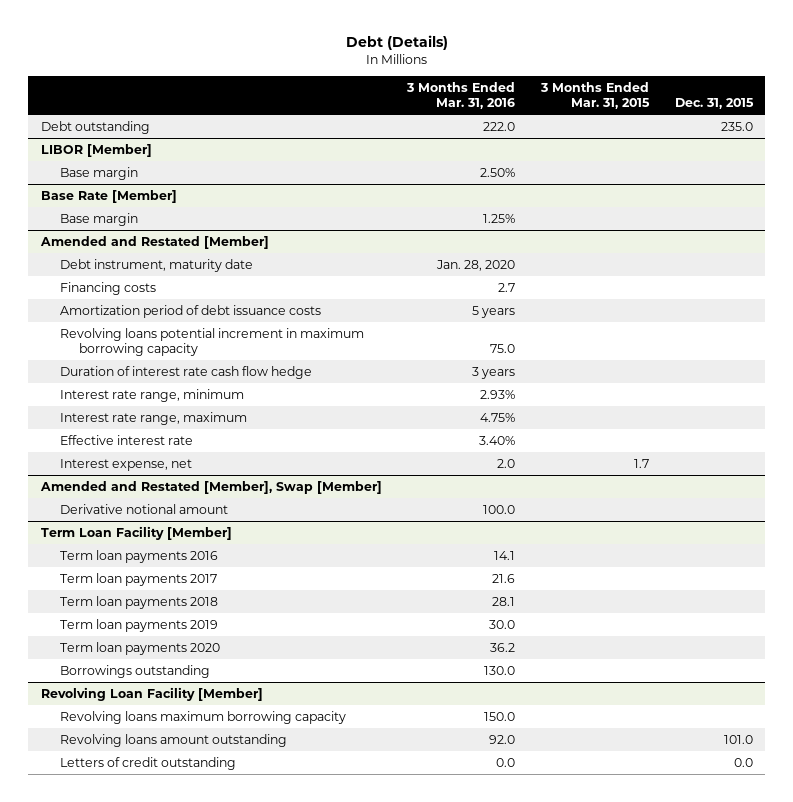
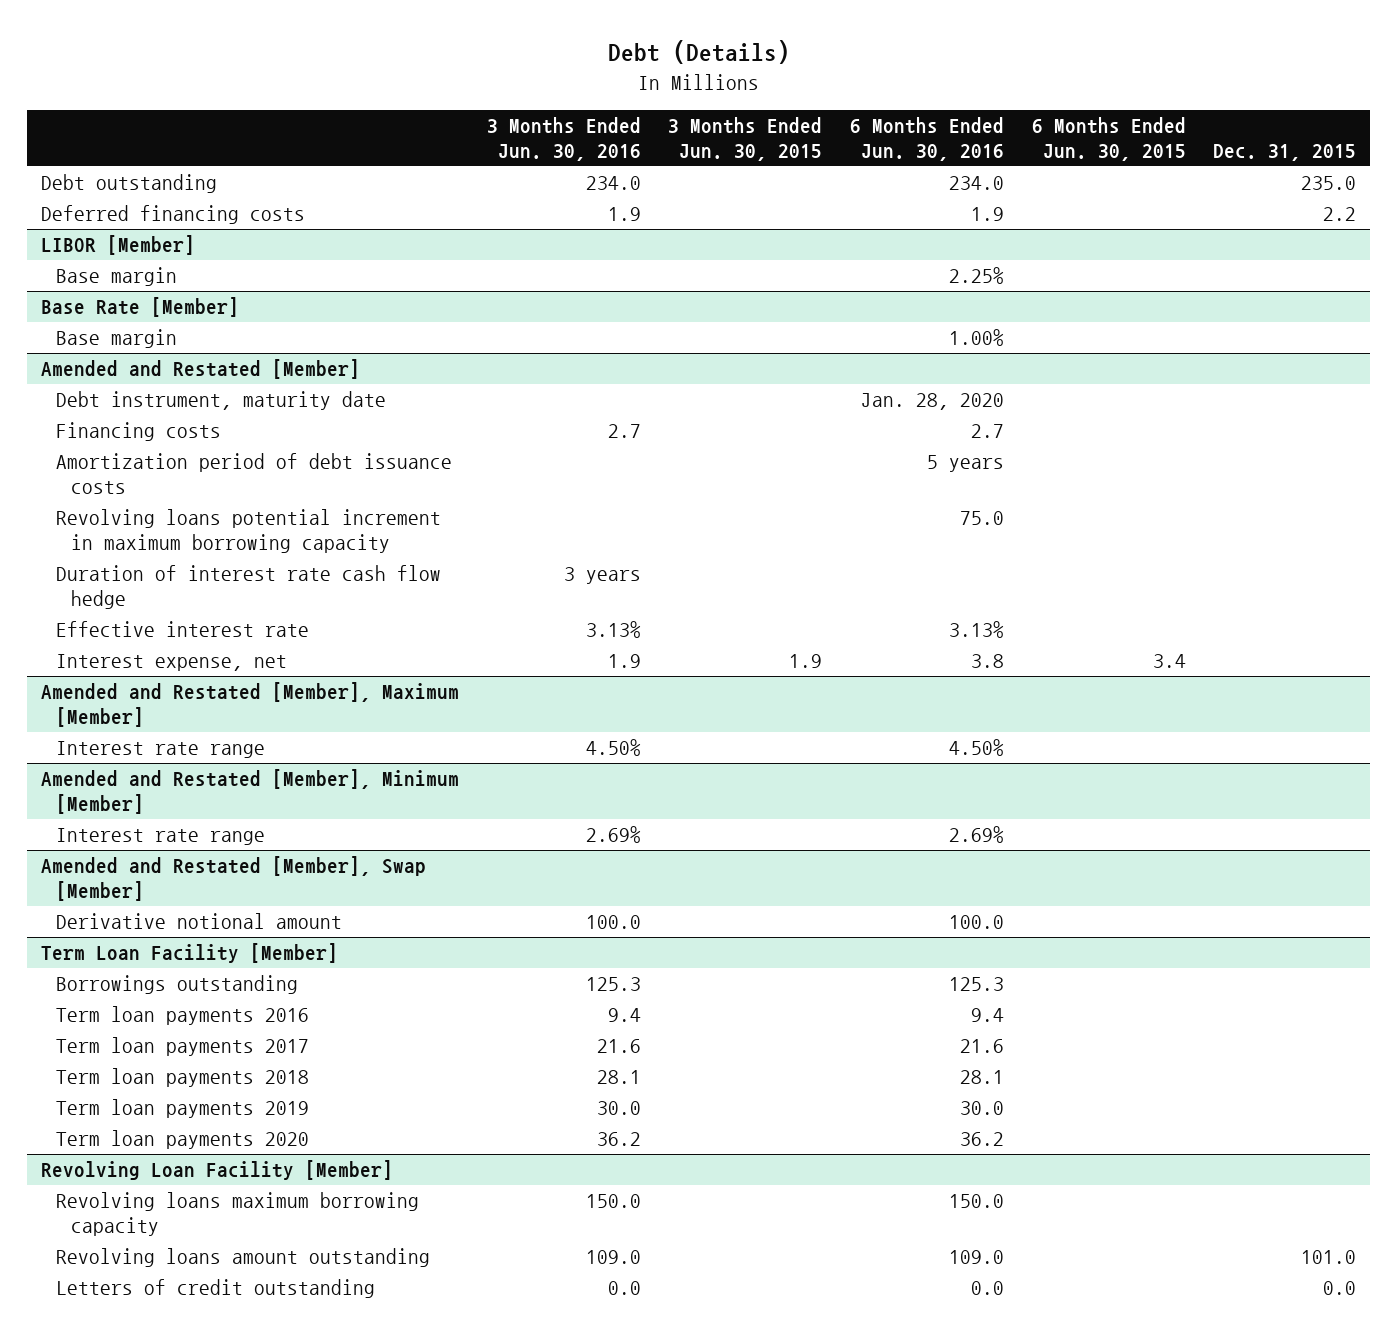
[406,81,516,109] 3 Months Ended Mar. 31, 2016 -> none
[540,81,651,109] 3 Months Ended Mar. 31, 2015 -> none
none -> [486,117,641,162] 3 Months Ended Jun. 30, 2016
none -> [668,117,823,162] 3 Months Ended Jun. 30, 2015
none -> [850,117,1005,162] 6 Months Ended Jun. 30, 2016
none -> [1031,117,1186,162] 6 Months Ended Jun. 30, 2015
none -> [40,205,305,225] Deferred financing costs
[59,388,244,402] Interest rate range, minimum -> none
[59,411,247,425] Interest rate range, maximum -> none
none -> [40,682,459,728] Amended and Restated [Member], Maximum [Member]
none -> [56,741,266,759] Interest rate range
none -> [40,769,459,815] Amended and Restated [Member], Minimum [Member]
none -> [56,828,266,846] Interest rate range
[59,664,210,678] Borrowings outstanding -> [56,975,299,995] Borrowings outstanding

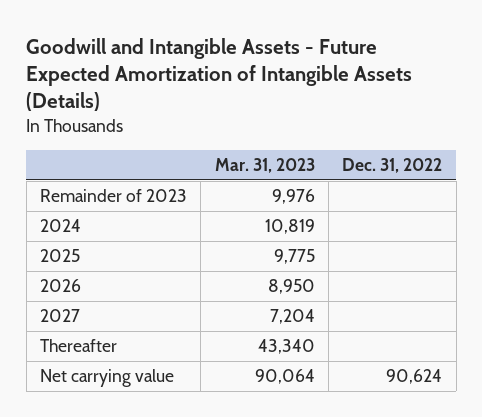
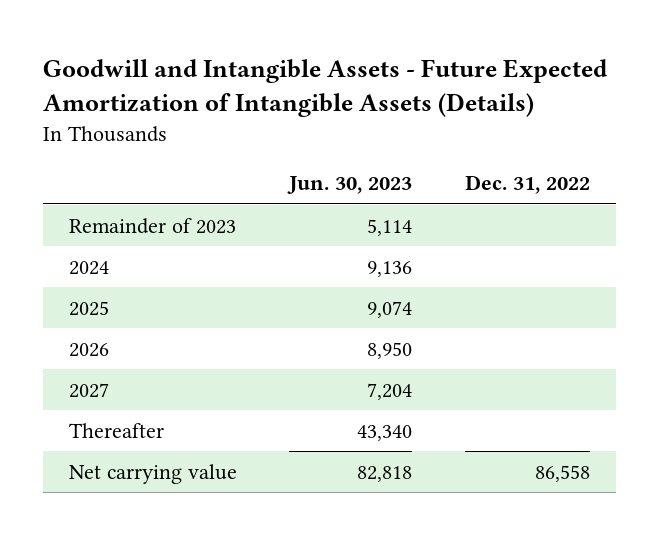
[214,157,315,173] Mar. 31, 2023 -> none
none -> [287,176,413,195] Jun. 30, 2023
[386,369,443,385] 90,624 -> [534,464,590,482] 86,558

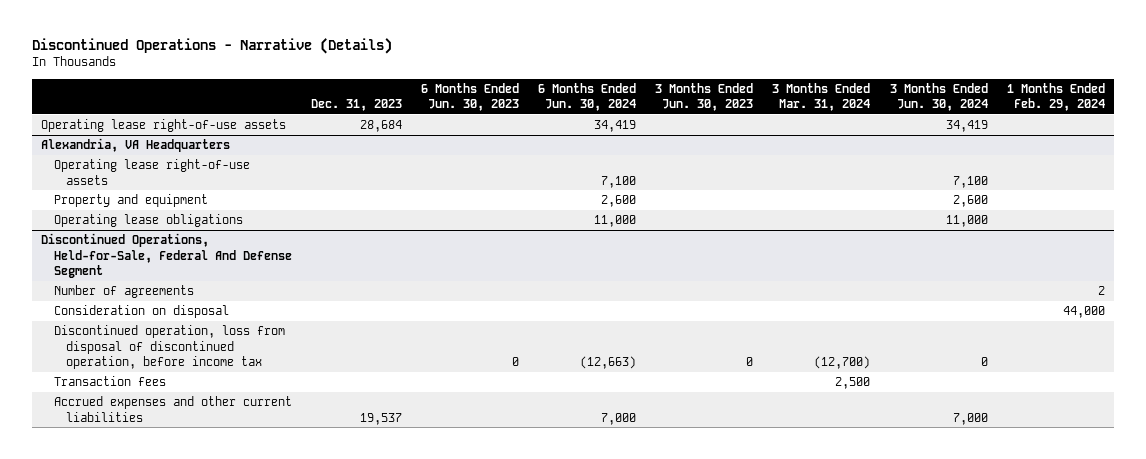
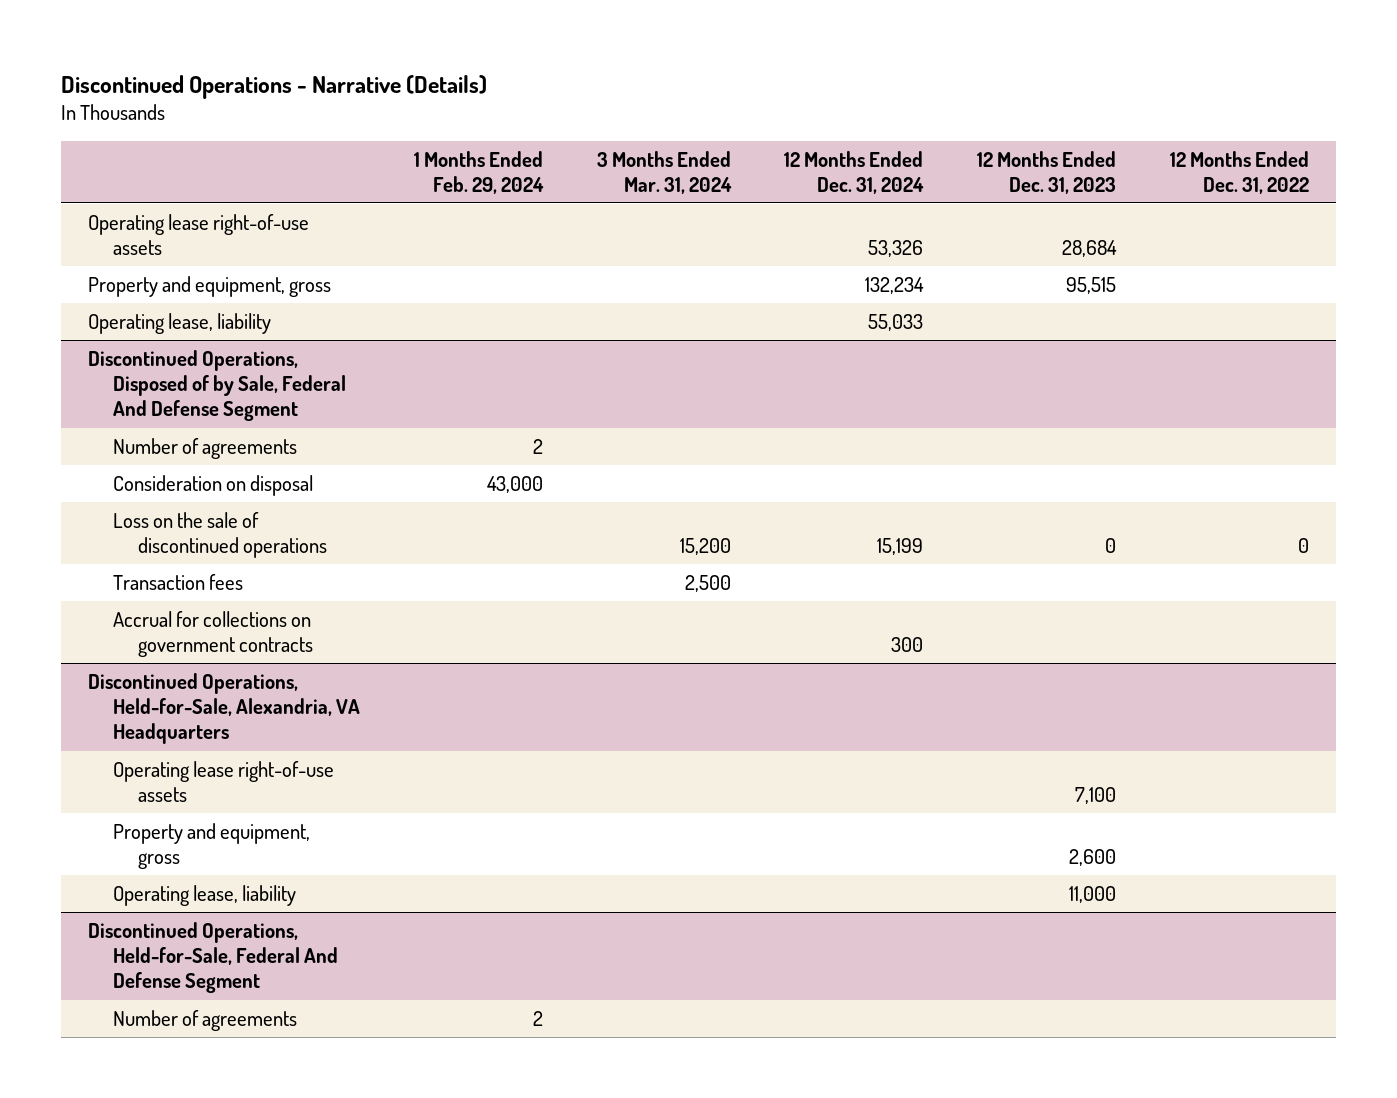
[310,99,402,112] Dec. 31, 2023 -> none
[420,82,519,112] 6 Months Ended Jun. 30, 2023 -> none
[538,82,637,112] 6 Months Ended Jun. 30, 2024 -> none
[655,82,754,112] 3 Months Ended Jun. 30, 2023 -> none
[889,82,988,112] 3 Months Ended Jun. 30, 2024 -> none
none -> [784,150,925,194] 12 Months Ended Dec. 31, 2024
none -> [977,150,1117,194] 12 Months Ended Dec. 31, 2023
none -> [1169,150,1309,194] 12 Months Ended Dec. 31, 2022
none -> [87,275,331,297] Property and equipment, gross
none -> [87,312,271,334] Operating lease, liability
none -> [87,349,347,422] Discontinued Operations, Disposed of by Sale, Federal And Defense Segment
none -> [113,437,298,459] Number of agreements
none -> [113,474,314,496] Consideration on disposal
none -> [113,511,328,559] Loss on the sale of discontinued operations
none -> [113,573,244,590] Transaction fees
none -> [113,610,314,658] Accrual for collections on government contracts
[41,138,231,153] Alexandria, VA Headquarters -> [87,672,361,745] Discontinued Operations, Held-for-Sale, Alexandria, VA Headquarters
[53,194,208,208] Property and equipment -> [113,822,311,870] Property and equipment, gross
[53,214,243,228] Operating lease obligations -> [113,884,297,906] Operating lease, liability
[53,305,229,319] Consideration on disposal -> none
[53,325,285,369] Discontinued operation, loss from disposal of discontinued operation, before income tax -> none
[53,376,166,387] Transaction fees -> none
[53,396,292,422] Accrued expenses and other current liabilities -> none

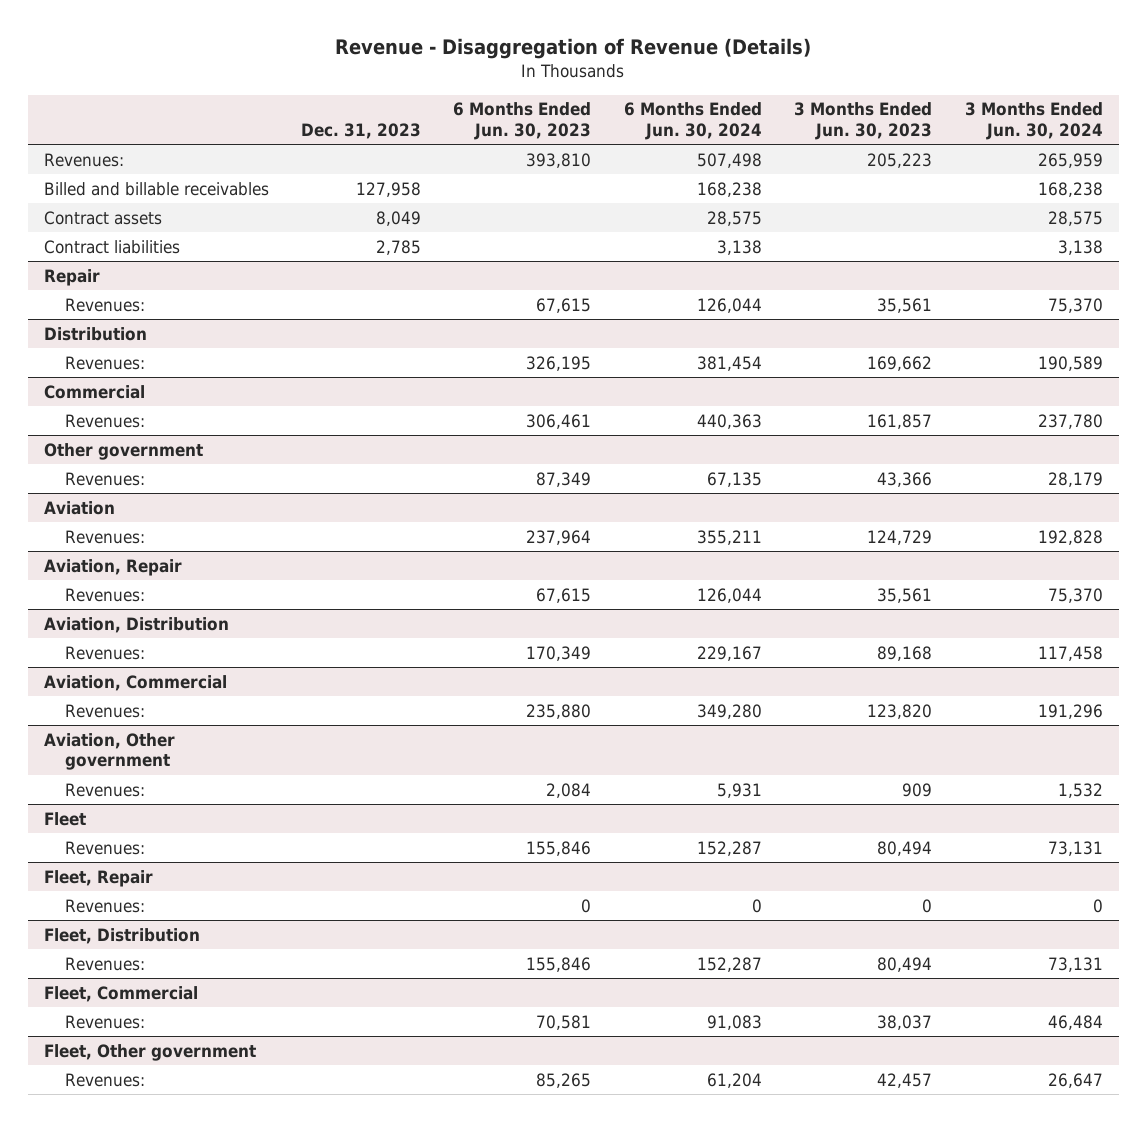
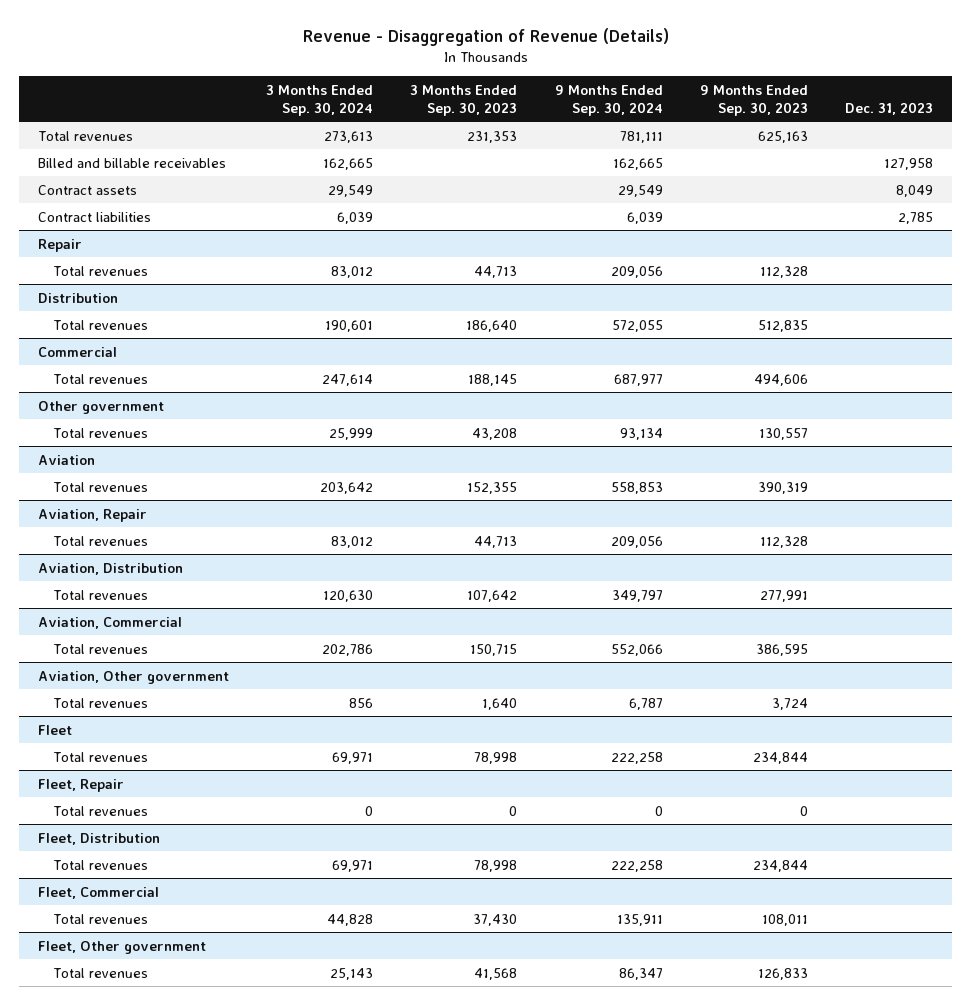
[453,102,592,140] 6 Months Ended Jun. 30, 2023 -> none
[623,102,762,140] 6 Months Ended Jun. 30, 2024 -> none
[794,102,933,140] 3 Months Ended Jun. 30, 2023 -> none
[964,102,1103,140] 3 Months Ended Jun. 30, 2024 -> none
none -> [265,84,373,116] 3 Months Ended Sep. 30, 2024
none -> [410,84,518,116] 3 Months Ended Sep. 30, 2023
none -> [554,84,663,116] 9 Months Ended Sep. 30, 2024
none -> [700,84,809,116] 9 Months Ended Sep. 30, 2023
[43,152,124,167] Revenues: -> [37,130,133,141] Total revenues
[64,297,145,312] Revenues: -> [52,265,148,276] Total revenues
[64,355,145,370] Revenues: -> [52,319,148,330] Total revenues
[64,413,145,428] Revenues: -> [52,373,148,384] Total revenues
[64,471,145,486] Revenues: -> [52,427,148,438] Total revenues
[64,529,145,544] Revenues: -> [52,481,148,492] Total revenues
[64,587,145,602] Revenues: -> [52,535,148,546] Total revenues
[64,645,145,660] Revenues: -> [52,589,148,600] Total revenues
[64,703,145,718] Revenues: -> [52,643,148,654] Total revenues
[64,782,145,797] Revenues: -> [52,697,148,708] Total revenues
[64,840,145,855] Revenues: -> [52,751,148,762] Total revenues
[64,898,145,913] Revenues: -> [52,805,148,816] Total revenues
[64,956,145,971] Revenues: -> [52,859,148,870] Total revenues
[64,1014,145,1029] Revenues: -> [52,913,148,924] Total revenues
[64,1072,145,1087] Revenues: -> [52,967,148,978] Total revenues

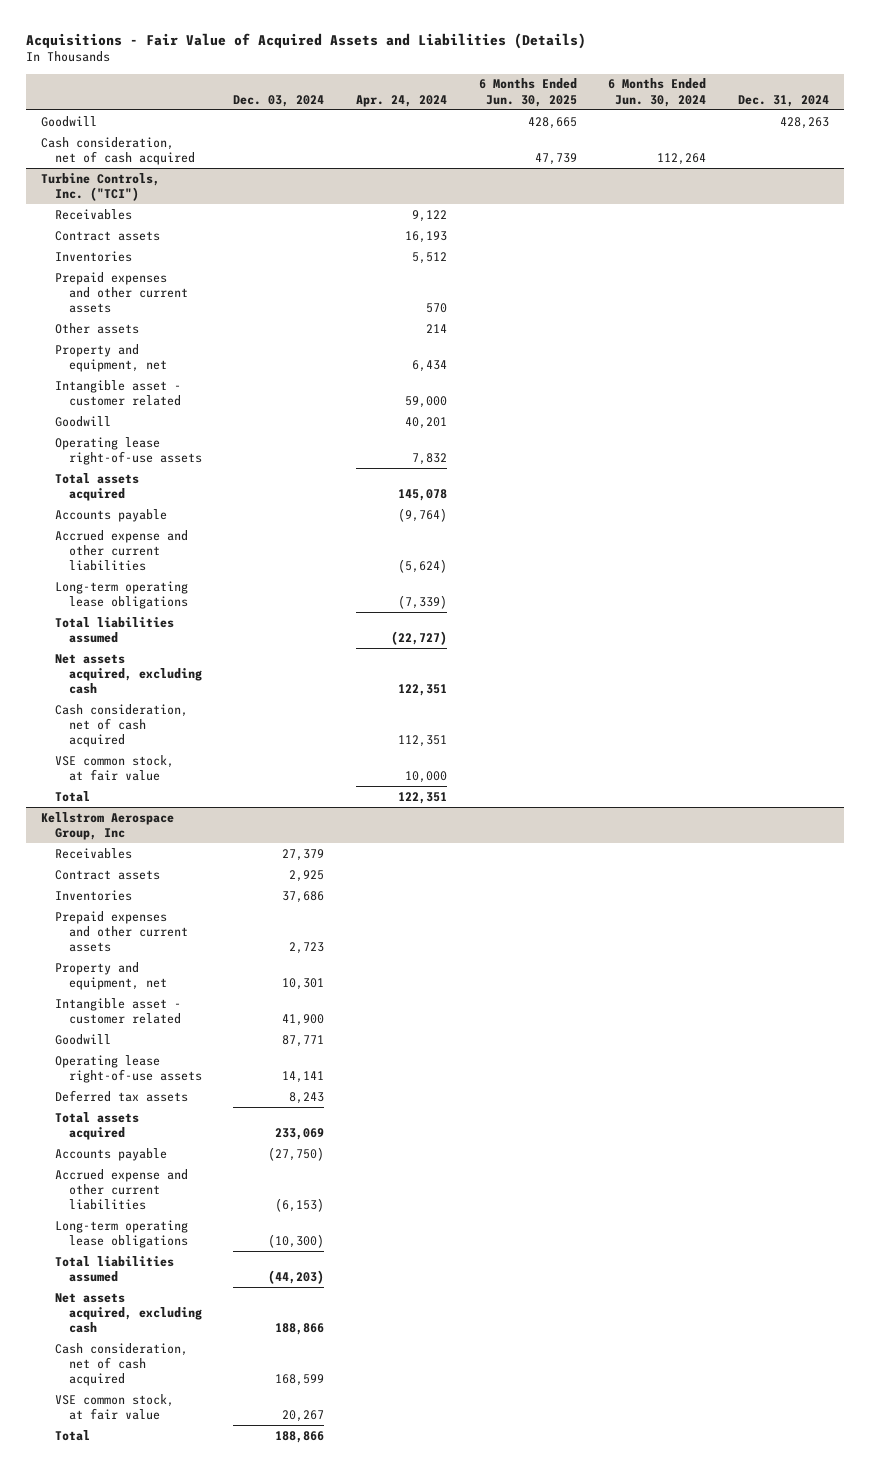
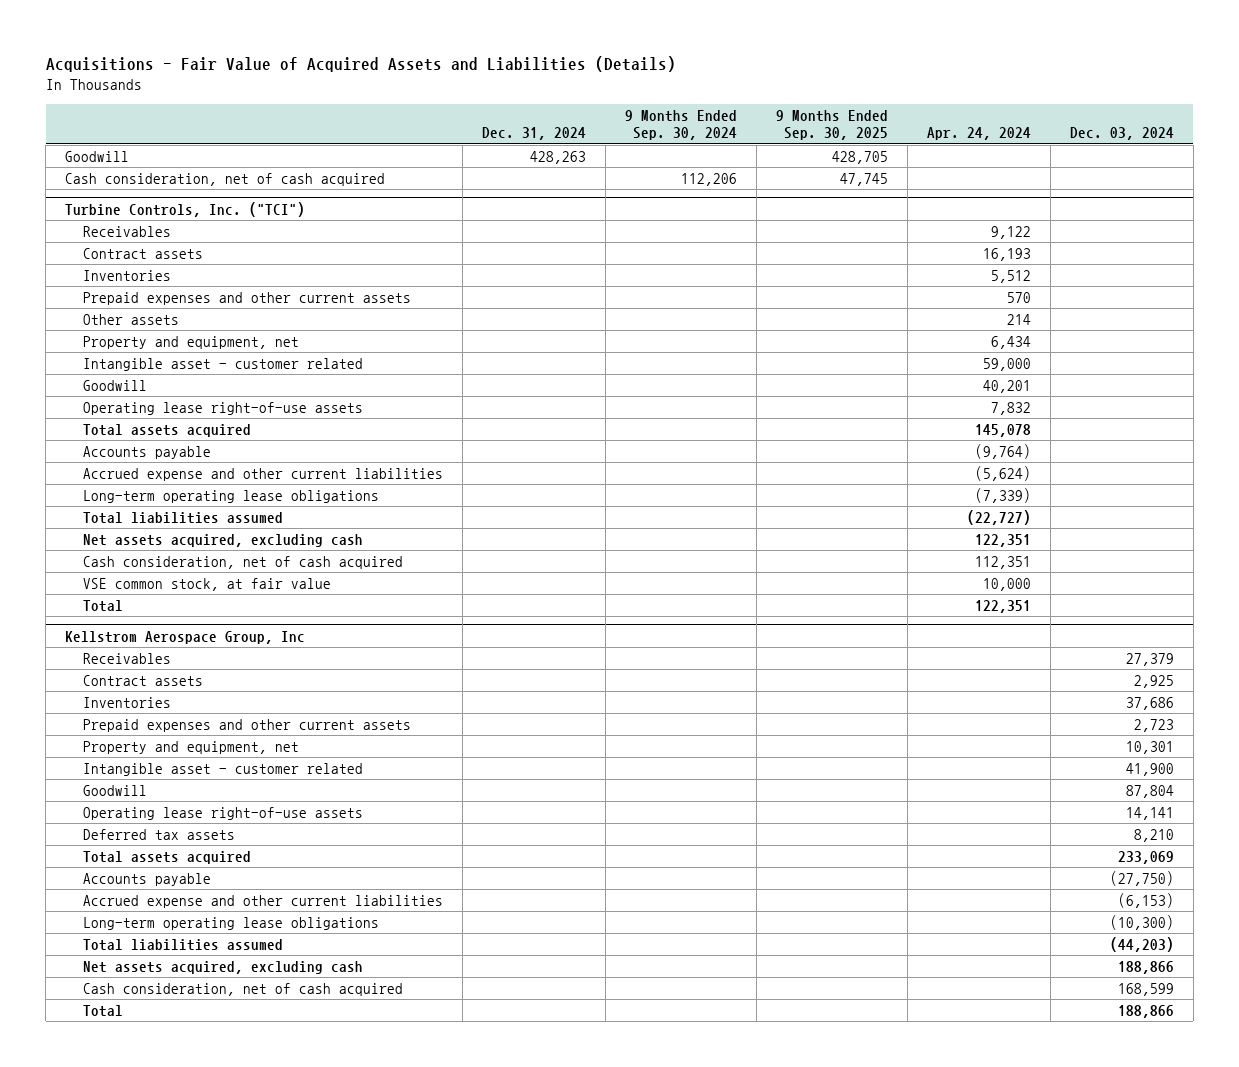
[478,78,577,107] 6 Months Ended Jun. 30, 2025 -> none
[608,78,707,107] 6 Months Ended Jun. 30, 2024 -> none
none -> [624,109,737,141] 9 Months Ended Sep. 30, 2024
none -> [775,109,888,141] 9 Months Ended Sep. 30, 2025
[282,1034,325,1047] 87,771 -> [1125,784,1174,798] 87,804
[289,1091,325,1104] 8,243 -> [1133,828,1174,842] 8,210
[55,1393,175,1421] VSE common stock, at fair value -> none

